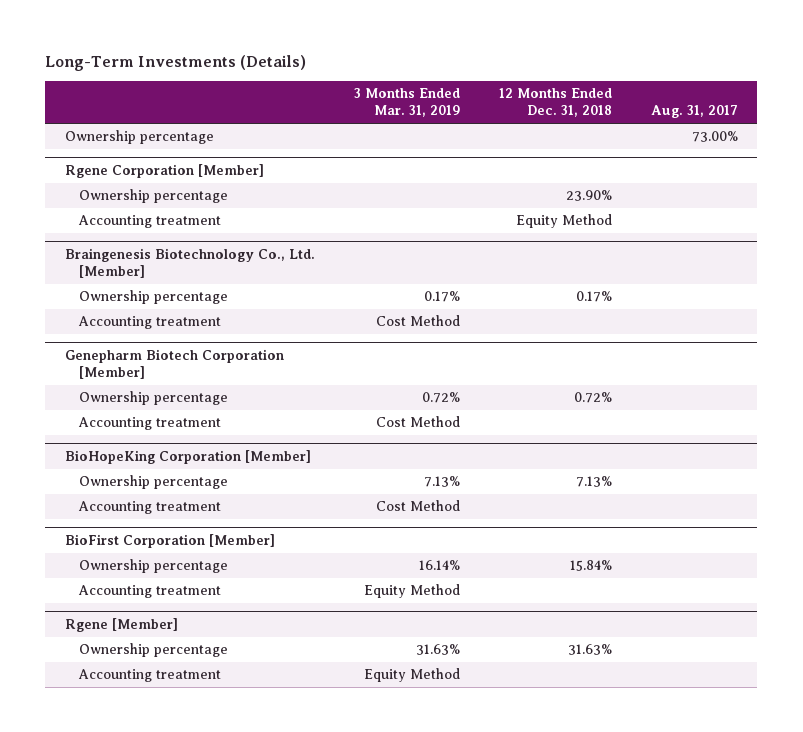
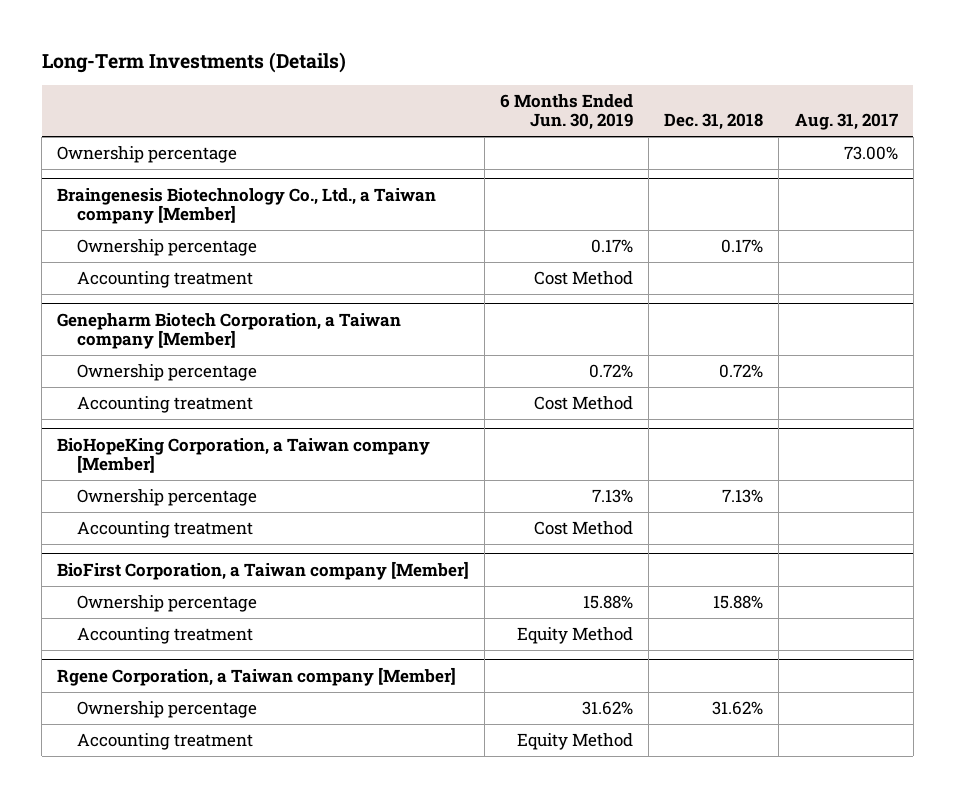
[353,88,460,118] 3 Months Ended Mar. 31, 2019 -> none
[498,88,612,118] 12 Months Ended Dec. 31, 2018 -> none
none -> [500,93,634,131] 6 Months Ended Jun. 30, 2019
none -> [664,113,764,131] Dec. 31, 2018
[64,164,264,179] Rgene Corporation [Member] -> none
[78,189,228,204] Ownership percentage -> none
[77,215,221,229] Accounting treatment -> none
[64,248,315,279] Braingenesis Biotechnology Co., Ltd. [Member] -> [57,187,437,225] Braingenesis Biotechnology Co., Ltd., a Taiwan company [Member]
[64,349,284,380] Genepharm Biotech Corporation [Member] -> [57,312,402,350] Genepharm Biotech Corporation, a Taiwan company [Member]
[64,450,311,465] BioHopeKing Corporation [Member] -> [57,437,431,474] BioHopeKing Corporation, a Taiwan company [Member]
[64,534,275,549] BioFirst Corporation [Member] -> [57,560,470,580] BioFirst Corporation, a Taiwan company [Member]
[64,618,178,633] Rgene [Member] -> [57,666,457,686] Rgene Corporation, a Taiwan company [Member]

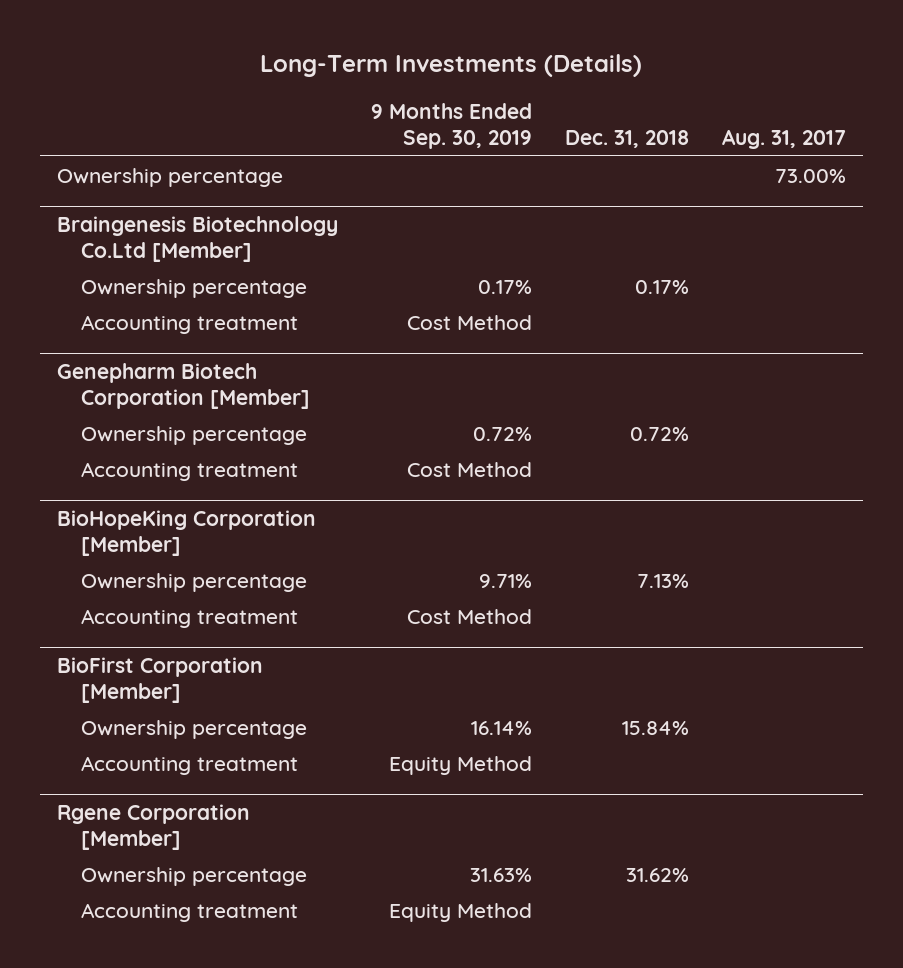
[500,93,634,131] 6 Months Ended Jun. 30, 2019 -> none
none -> [370,102,532,149] 9 Months Ended Sep. 30, 2019
[57,187,437,225] Braingenesis Biotechnology Co., Ltd., a Taiwan company [Member] -> [56,215,338,262] Braingenesis Biotechnology Co.Ltd [Member]
[57,312,402,350] Genepharm Biotech Corporation, a Taiwan company [Member] -> [56,362,311,409] Genepharm Biotech Corporation [Member]
[57,437,431,474] BioHopeKing Corporation, a Taiwan company [Member] -> [56,509,316,556] BioHopeKing Corporation [Member]
[57,560,470,580] BioFirst Corporation, a Taiwan company [Member] -> [56,656,263,703] BioFirst Corporation [Member]
[713,595,764,610] 15.88% -> [621,720,689,735] 15.84%
[57,666,457,686] Rgene Corporation, a Taiwan company [Member] -> [56,803,250,850] Rgene Corporation [Member]

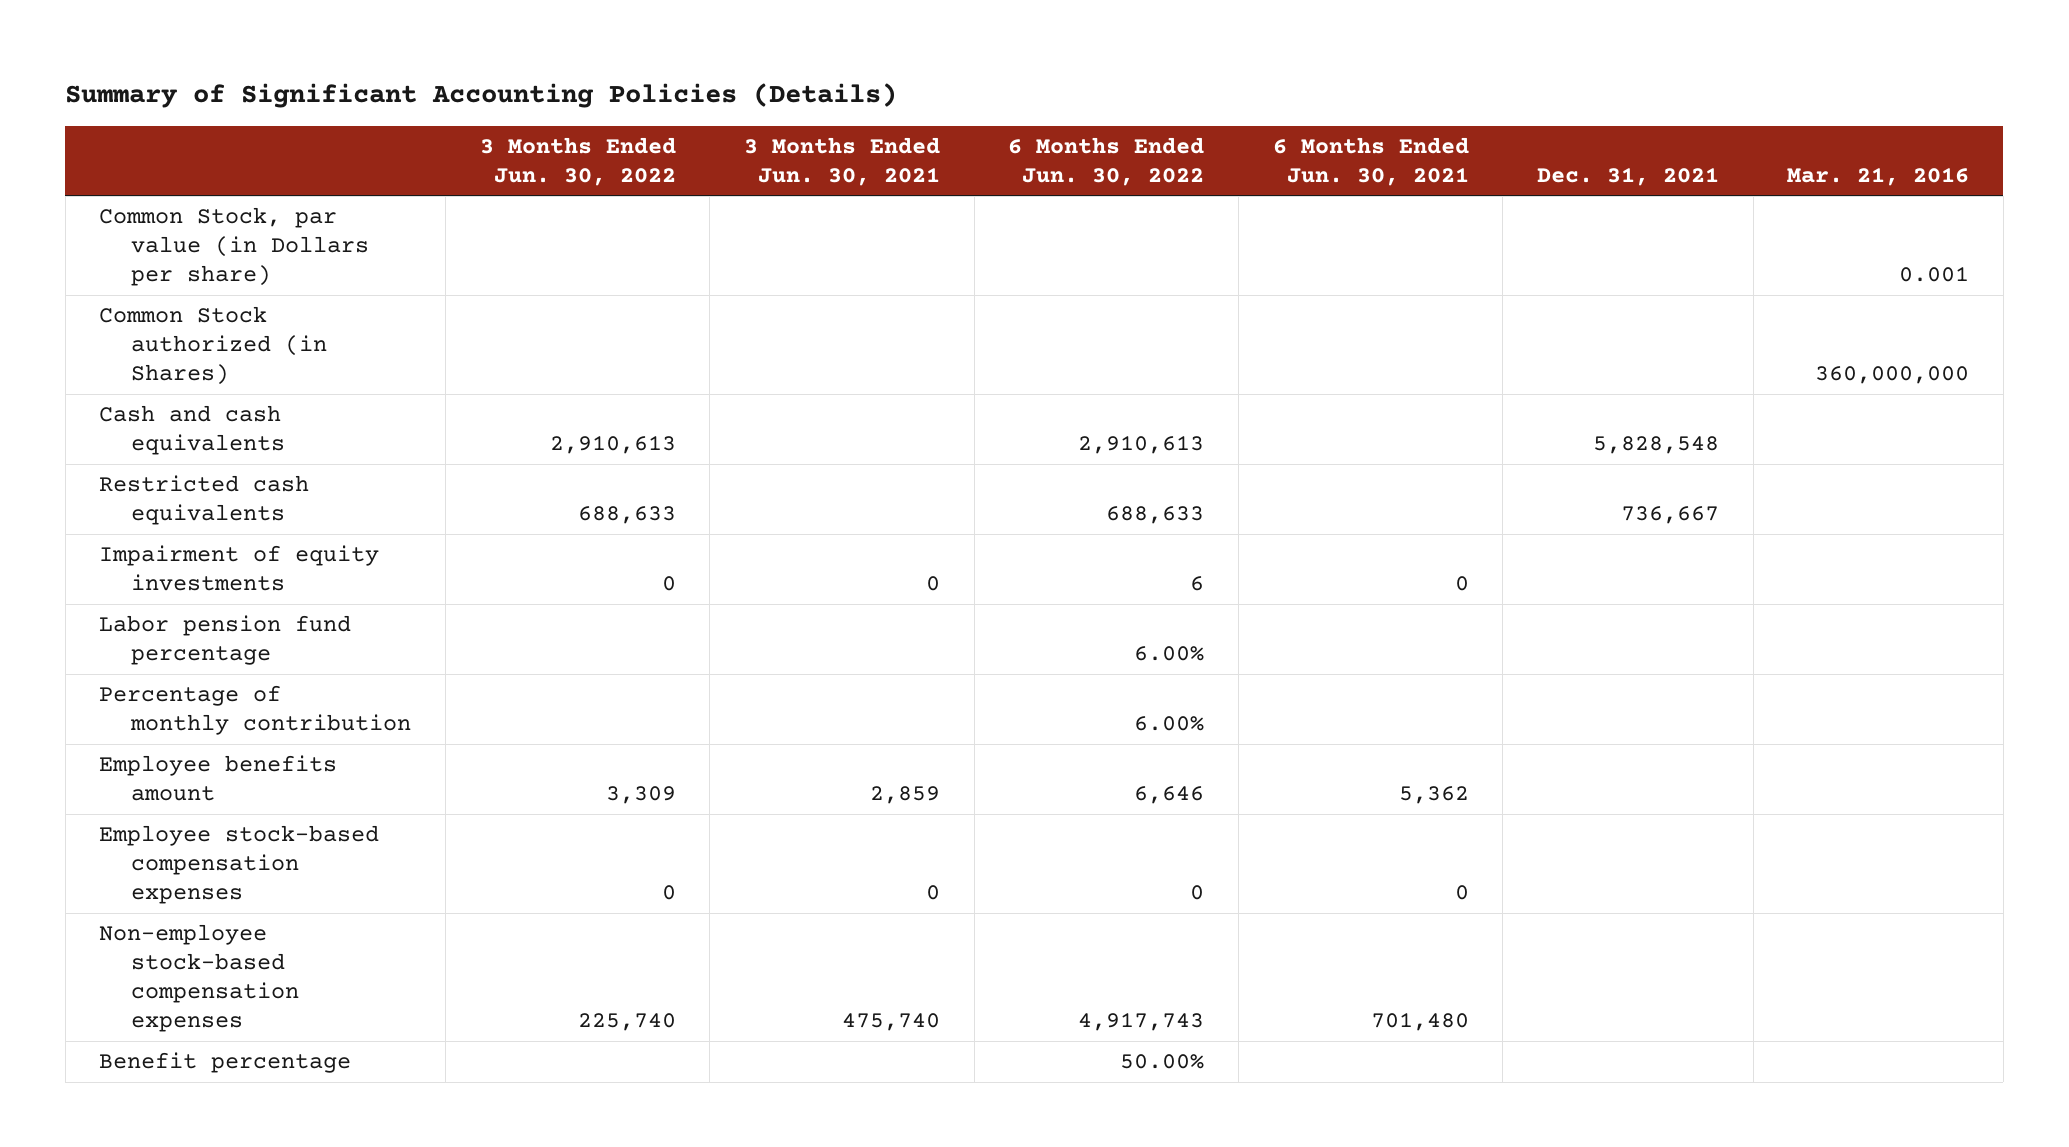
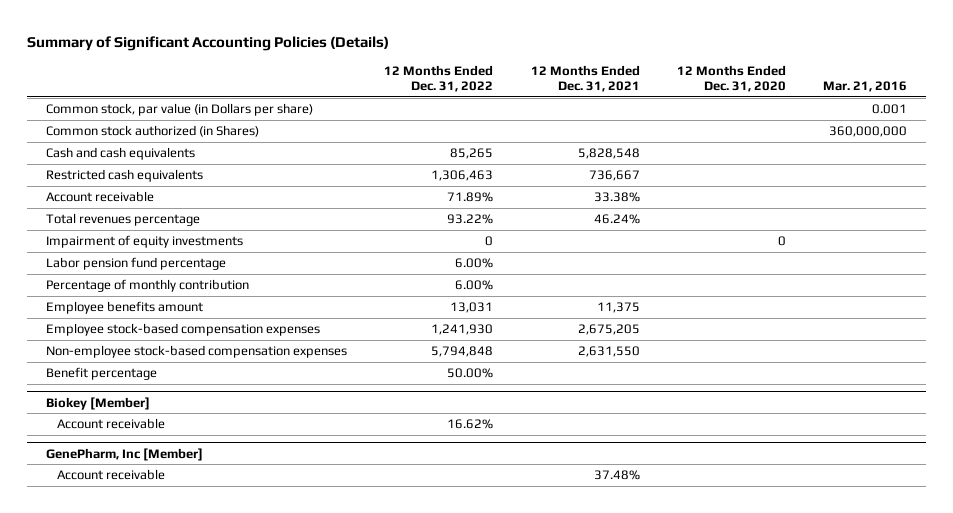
[479,136,676,186] 3 Months Ended Jun. 30, 2022 -> none
[743,136,940,186] 3 Months Ended Jun. 30, 2021 -> none
[1008,136,1205,186] 6 Months Ended Jun. 30, 2022 -> none
[1272,136,1469,186] 6 Months Ended Jun. 30, 2021 -> none
[1536,166,1719,186] Dec. 31, 2021 -> none
none -> [384,65,494,92] 12 Months Ended Dec. 31, 2022
none -> [530,65,640,92] 12 Months Ended Dec. 31, 2021
none -> [676,65,786,92] 12 Months Ended Dec. 31, 2020
[99,207,370,287] Common Stock, par value (in Dollars per share) -> [45,103,313,117] Common stock, par value (in Dollars per share)
[99,306,328,386] Common Stock authorized (in Shares) -> [45,125,259,138] Common stock authorized (in Shares)
none -> [45,191,154,203] Account receivable
none -> [45,213,200,227] Total revenues percentage
none -> [45,396,150,410] Biokey [Member]
none -> [57,418,166,430] Account receivable
none -> [45,447,203,461] GenePharm, Inc [Member]
none -> [57,469,166,481] Account receivable

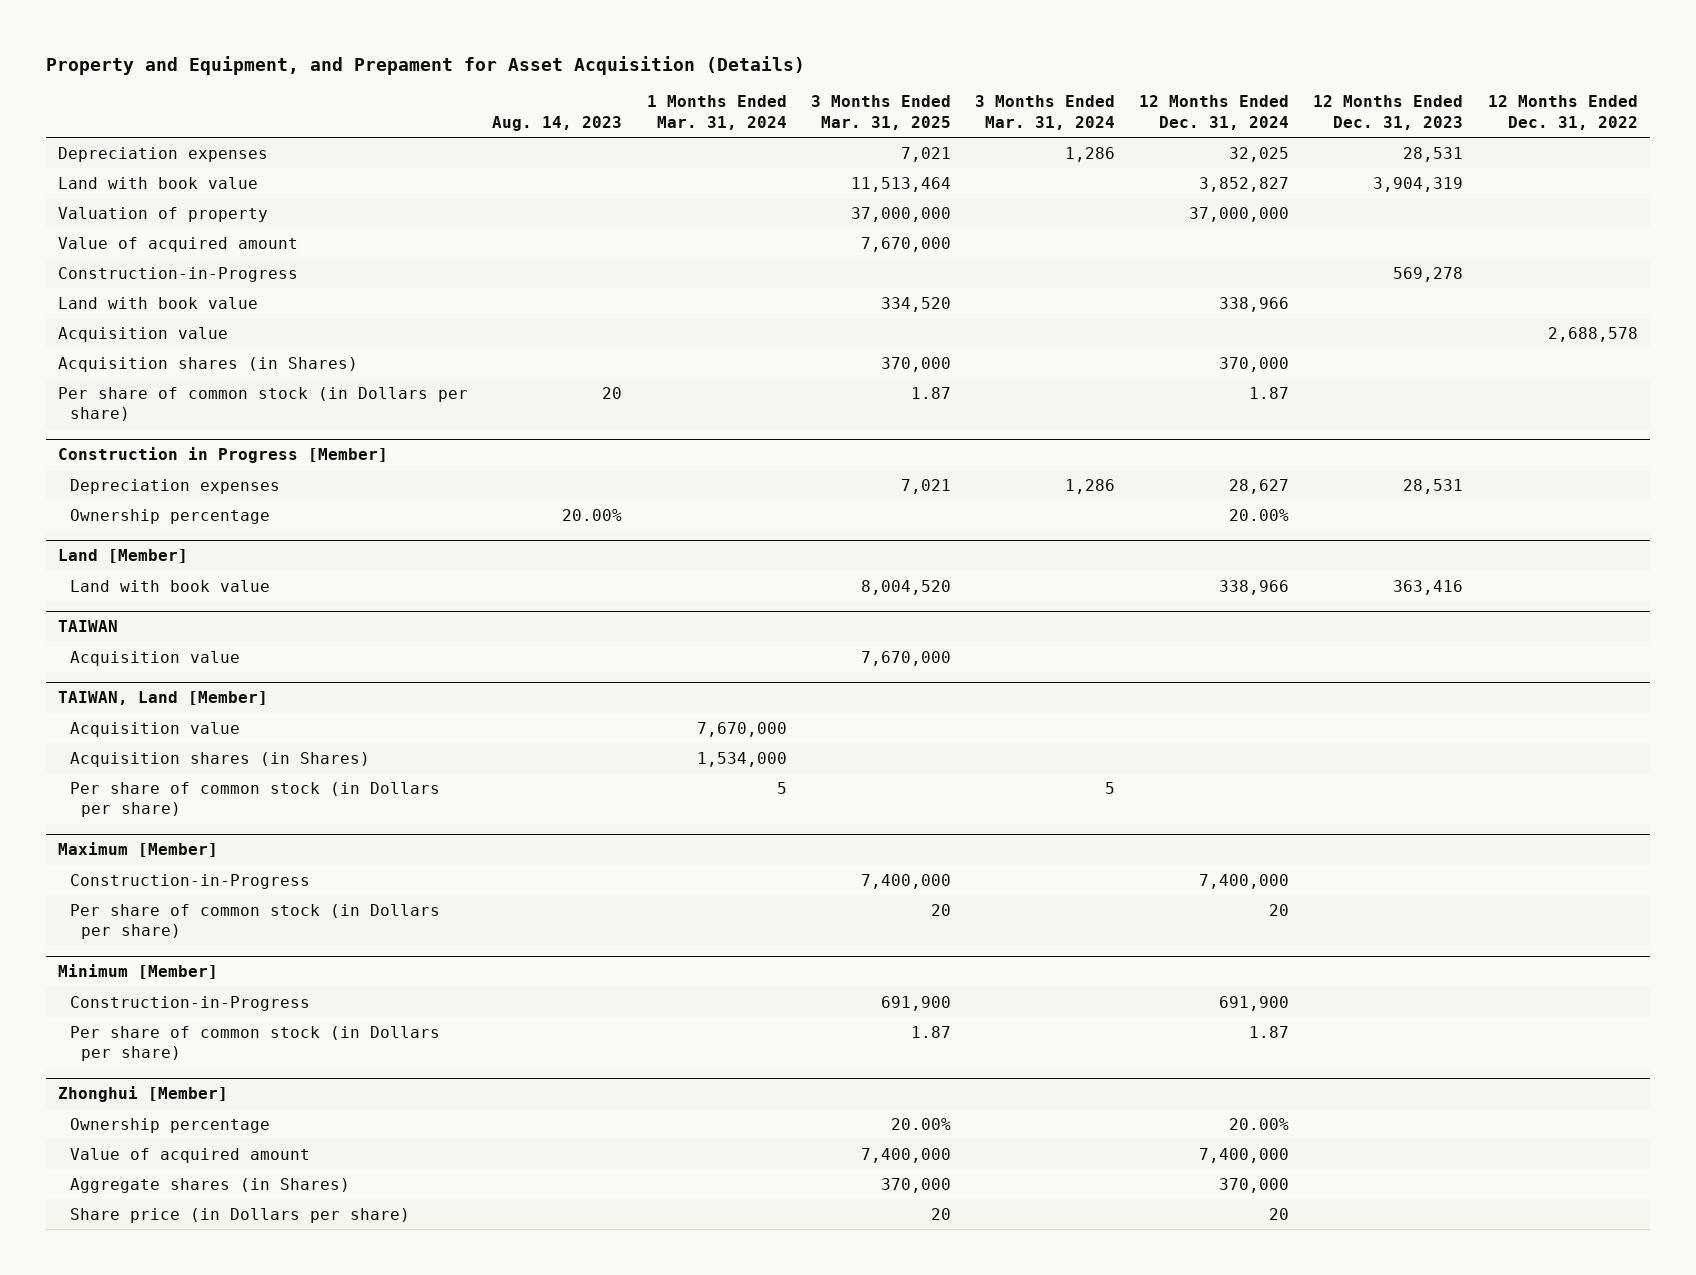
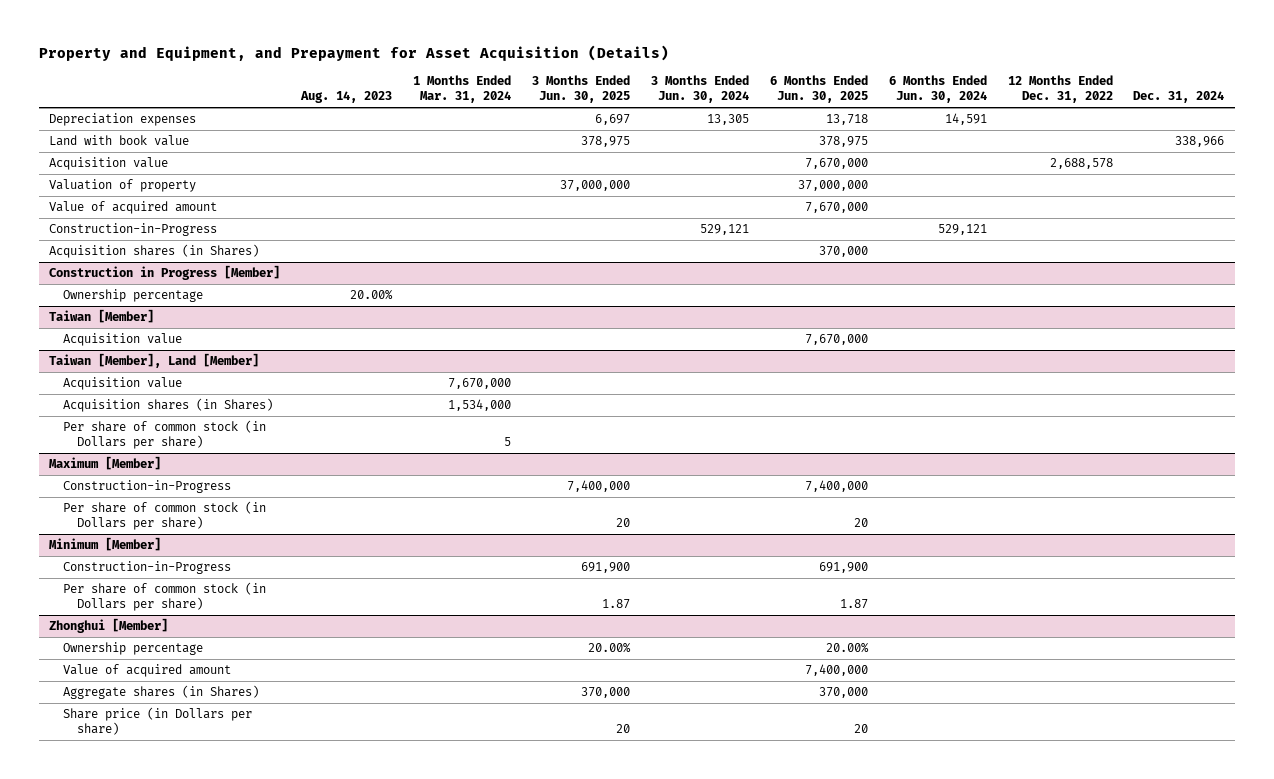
[45,55,805,75] Property and Equipment, and Prepament for Asset Acquisition (Details) -> [38,44,669,61] Property and Equipment, and Prepayment for Asset Acquisition (Details)
[810,95,951,130] 3 Months Ended Mar. 31, 2025 -> none
[974,95,1115,130] 3 Months Ended Mar. 31, 2024 -> none
[1139,95,1290,130] 12 Months Ended Dec. 31, 2024 -> none
[1313,95,1464,130] 12 Months Ended Dec. 31, 2023 -> none
none -> [531,75,630,104] 3 Months Ended Jun. 30, 2025
none -> [650,75,749,104] 3 Months Ended Jun. 30, 2024
none -> [769,75,868,104] 6 Months Ended Jun. 30, 2025
none -> [888,75,987,104] 6 Months Ended Jun. 30, 2024
none -> [1133,91,1225,104] Dec. 31, 2024
[58,326,229,342] Acquisition value -> [49,157,169,171] Acquisition value
[58,296,259,309] Land with book value -> none
[58,386,469,422] Per share of common stock (in Dollars per share) -> none
[69,478,280,494] Depreciation expenses -> none
[58,549,189,564] Land [Member] -> none
[69,579,270,592] Land with book value -> none
[58,620,119,633] TAIWAN -> [49,309,155,324] Taiwan [Member]
[58,691,269,706] TAIWAN, Land [Member] -> [49,353,260,369] Taiwan [Member], Land [Member]

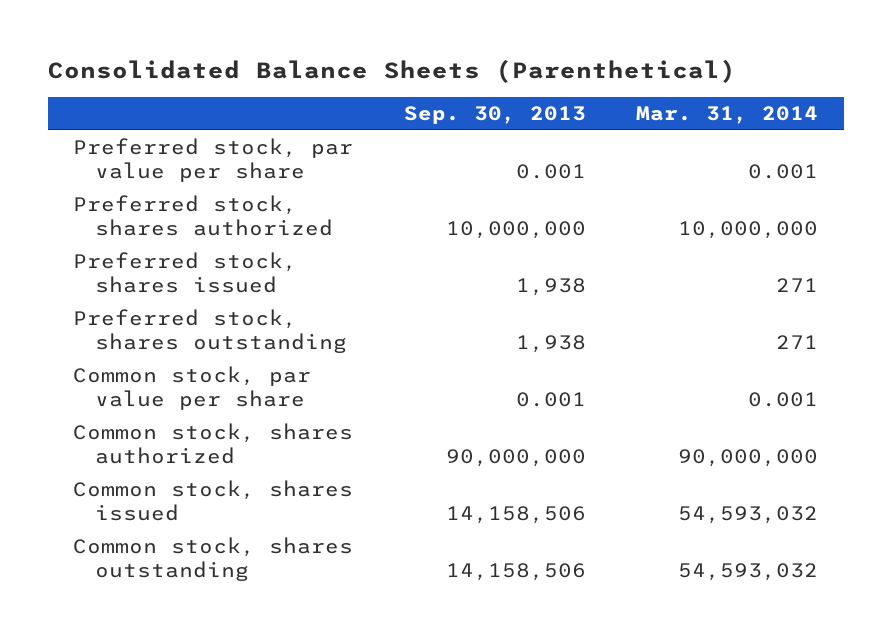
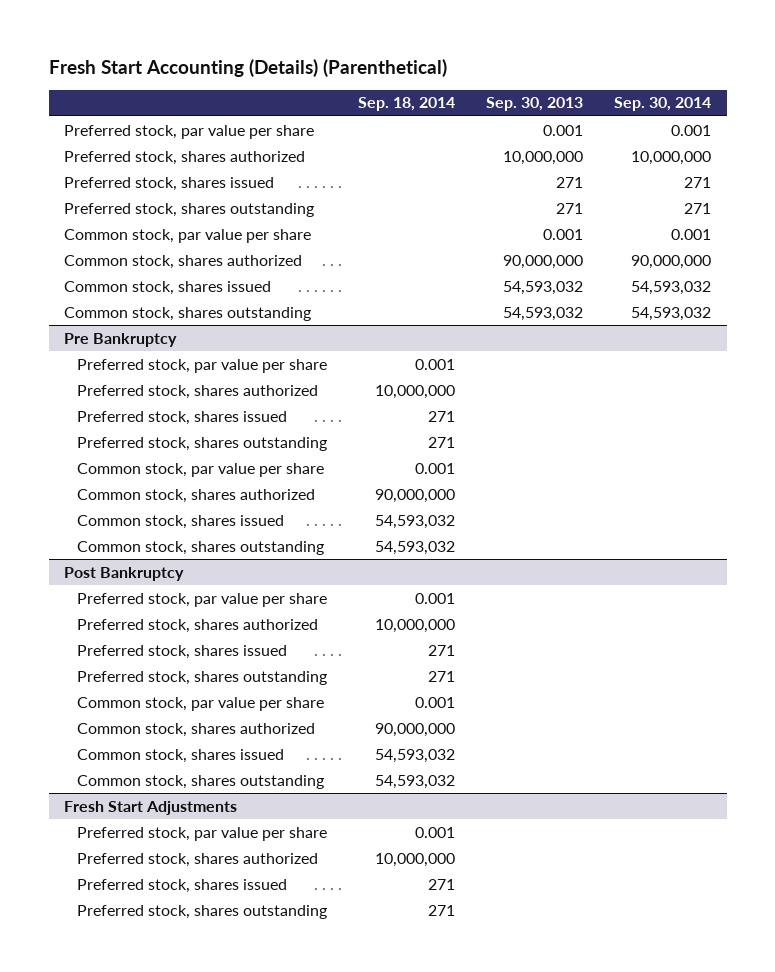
[48,59,737,84] Consolidated Balance Sheets (Parenthetical) -> [48,58,447,77] Fresh Start Accounting (Details) (Parenthetical)
[636,106,819,125] Mar. 31, 2014 -> none
none -> [358,97,456,112] Sep. 18, 2014
none -> [614,97,712,112] Sep. 30, 2014
[515,278,586,297] 1,938 -> [556,176,584,188] 271
[515,335,586,354] 1,938 -> [556,202,584,214] 271
[445,506,586,525] 14,158,506 -> [503,280,584,295] 54,593,032
[445,563,586,582] 14,158,506 -> [503,306,584,321] 54,593,032
none -> [64,332,178,347] Pre Bankruptcy
none -> [76,358,327,373] Preferred stock, par value per share
none -> [76,384,318,399] Preferred stock, shares authorized
none -> [76,410,287,425] Preferred stock, shares issued
none -> [76,436,327,451] Preferred stock, shares outstanding
none -> [76,462,324,477] Common stock, par value per share
none -> [76,488,315,503] Common stock, shares authorized
none -> [76,514,284,529] Common stock, shares issued
none -> [76,540,324,555] Common stock, shares outstanding
none -> [64,566,185,581] Post Bankruptcy
none -> [76,592,327,607] Preferred stock, par value per share
none -> [76,618,318,633] Preferred stock, shares authorized
none -> [76,644,287,659] Preferred stock, shares issued
none -> [76,670,327,685] Preferred stock, shares outstanding
none -> [76,696,324,711] Common stock, par value per share
none -> [76,722,315,737] Common stock, shares authorized
none -> [76,748,284,763] Common stock, shares issued
none -> [76,774,324,789] Common stock, shares outstanding
none -> [64,800,238,815] Fresh Start Adjustments
none -> [76,826,327,841] Preferred stock, par value per share
none -> [76,852,318,867] Preferred stock, shares authorized
none -> [76,878,287,893] Preferred stock, shares issued
none -> [76,904,327,919] Preferred stock, shares outstanding

